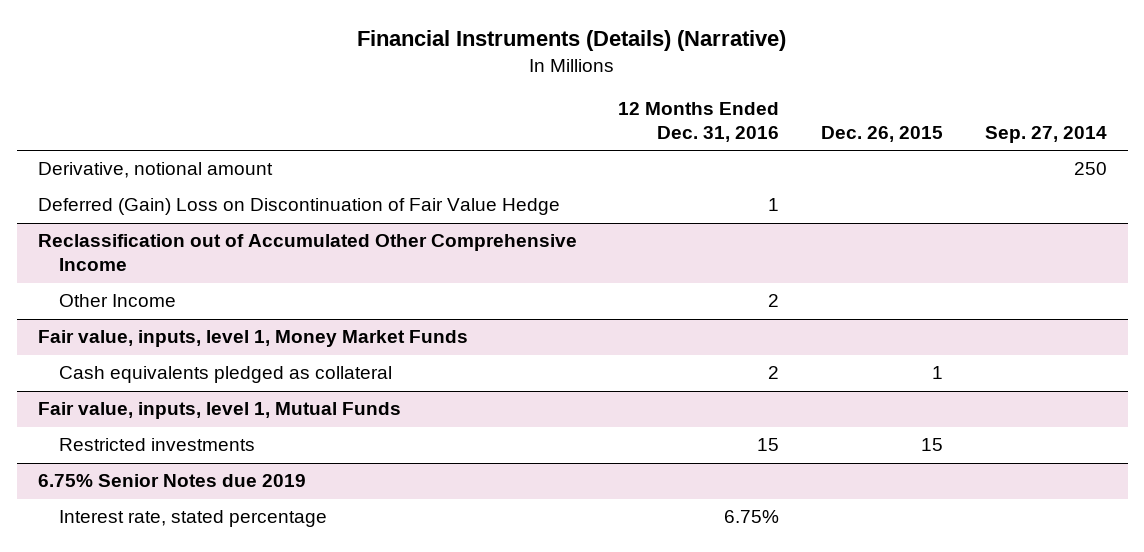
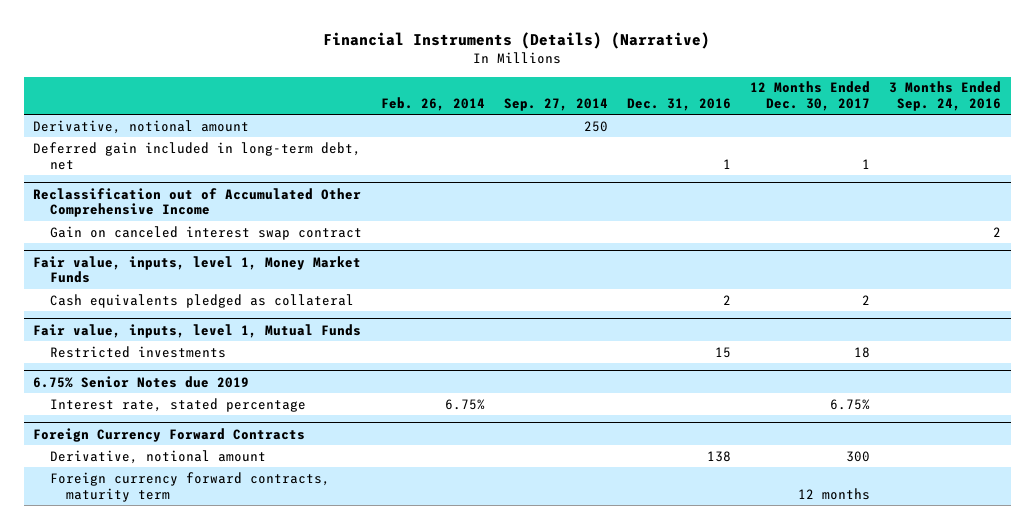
[618,102,780,143] 12 Months Ended Dec. 31, 2016 -> none
[821,126,944,143] Dec. 26, 2015 -> none
none -> [380,97,485,112] Feb. 26, 2014
none -> [627,98,732,112] Dec. 31, 2016
none -> [750,81,871,112] 12 Months Ended Dec. 30, 2017
none -> [889,81,1002,112] 3 Months Ended Sep. 24, 2016
[37,198,560,216] Deferred (Gain) Loss on Discontinuation of Fair Value Hedge -> [33,141,362,170] Deferred gain included in long-term debt, net
[59,294,177,308] Other Income -> [49,225,362,240] Gain on canceled interest swap contract
none -> [33,427,306,442] Foreign Currency Forward Contracts
none -> [49,449,266,464] Derivative, notional amount
none -> [49,471,330,502] Foreign currency forward contracts, maturity term

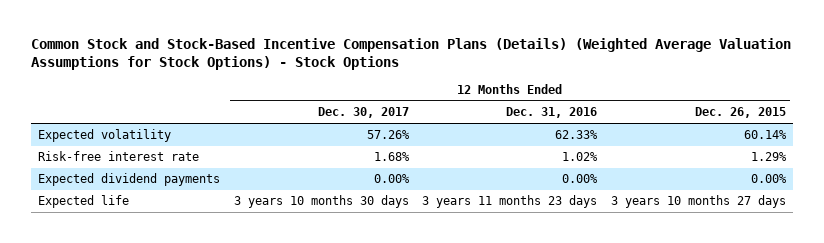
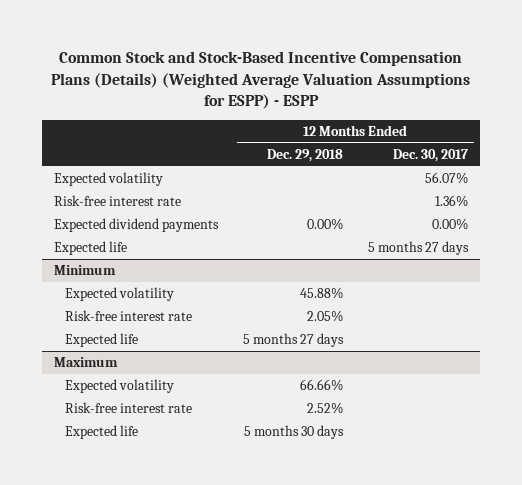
[31,38,792,70] Common Stock and Stock-Based Incentive Compensation Plans (Details) (Weighted Average Valuation Assumptions for Stock Options) - Stock Options -> [51,51,471,110] Common Stock and Stock-Based Incentive Compensation Plans (Details) (Weighted Average Valuation Assumptions for ESPP) - ESPP
[506,107,598,119] Dec. 31, 2016 -> none
[695,107,787,119] Dec. 26, 2015 -> none
none -> [267,148,344,162] Dec. 29, 2018
[366,130,410,140] 57.26% -> [424,172,468,185] 56.07%
[373,152,410,162] 1.68% -> [434,195,468,208] 1.36%
[233,195,409,209] 3 years 10 months 30 days -> [367,241,469,256] 5 months 27 days
none -> [54,265,117,276] Minimum
none -> [64,287,174,302] Expected volatility
none -> [64,310,192,322] Risk-free interest rate
none -> [64,333,138,348] Expected life
none -> [54,357,119,368] Maximum
none -> [64,379,174,394] Expected volatility
none -> [64,402,192,414] Risk-free interest rate
none -> [64,425,138,440] Expected life

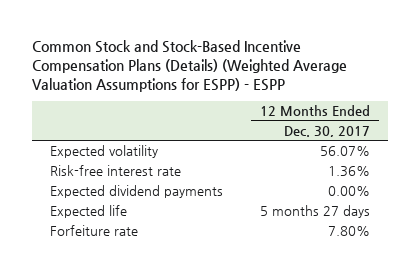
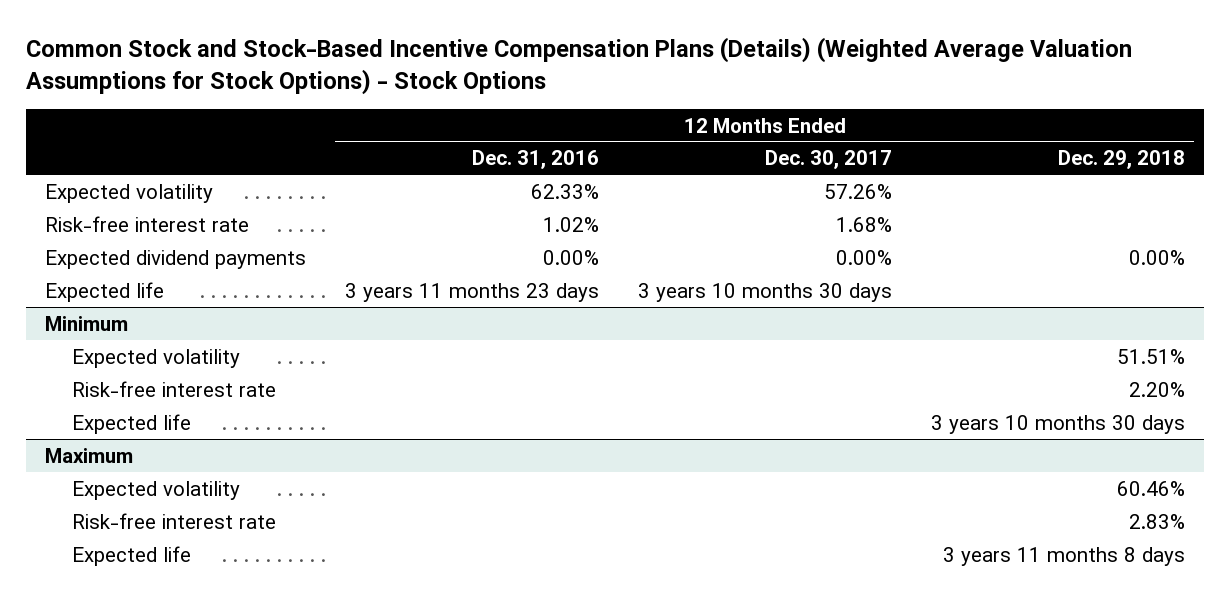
[31,39,347,93] Common Stock and Stock-Based Incentive Compensation Plans (Details) (Weighted Average Valuation Assumptions for ESPP) - ESPP -> [25,37,1132,95] Common Stock and Stock-Based Incentive Compensation Plans (Details) (Weighted Average Valuation Assumptions for Stock Options) - Stock Options
none -> [471,150,599,170] Dec. 31, 2016
none -> [1057,150,1185,170] Dec. 29, 2018
[319,146,370,157] 56.07% -> [823,183,892,199] 57.26%
[327,166,370,178] 1.36% -> [835,216,892,232] 1.68%
[50,225,139,237] Forfeiture rate -> none
[259,205,370,219] 5 months 27 days -> [637,282,892,302] 3 years 10 months 30 days
none -> [45,315,129,331] Minimum
none -> [72,348,241,368] Expected volatility
none -> [72,380,277,397] Risk-free interest rate
none -> [72,413,192,434] Expected life
none -> [45,447,134,463] Maximum
none -> [72,480,241,500] Expected volatility
none -> [72,512,277,529] Risk-free interest rate
none -> [72,545,192,566] Expected life

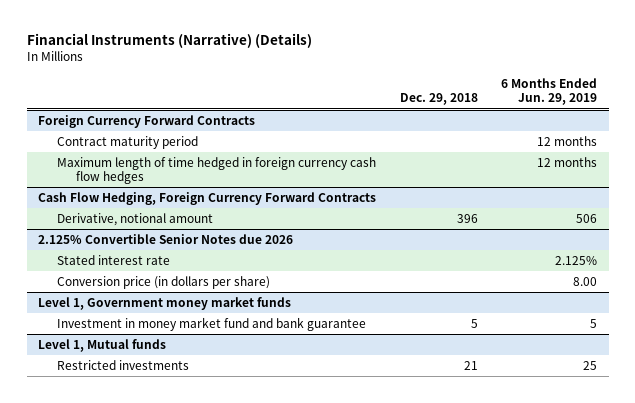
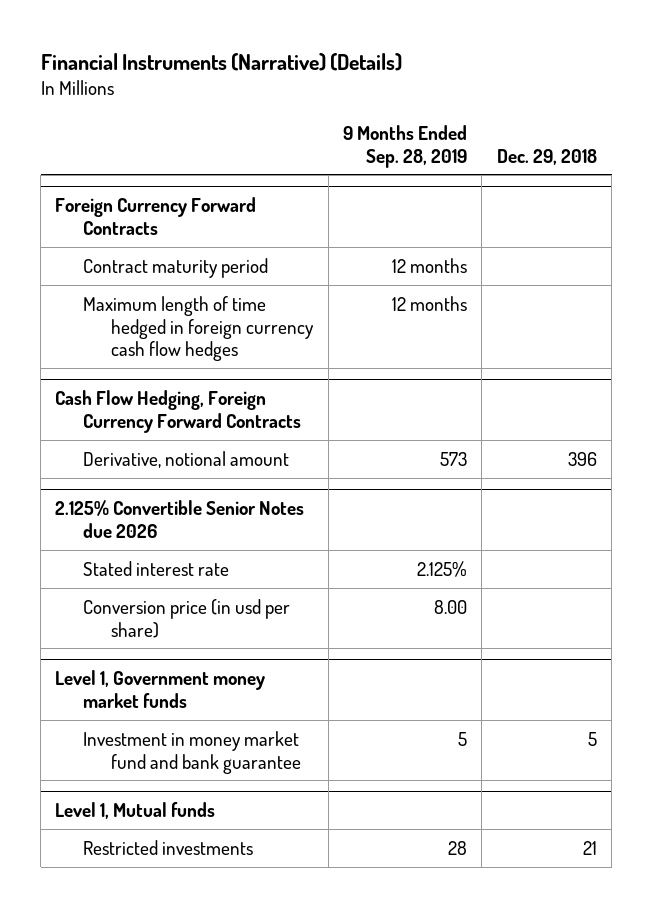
[500,78,597,106] 6 Months Ended Jun. 29, 2019 -> none
none -> [343,124,468,168] 9 Months Ended Sep. 28, 2019
[57,276,271,290] Conversion price (in dollars per share) -> [83,598,291,638] Conversion price (in usd per share)

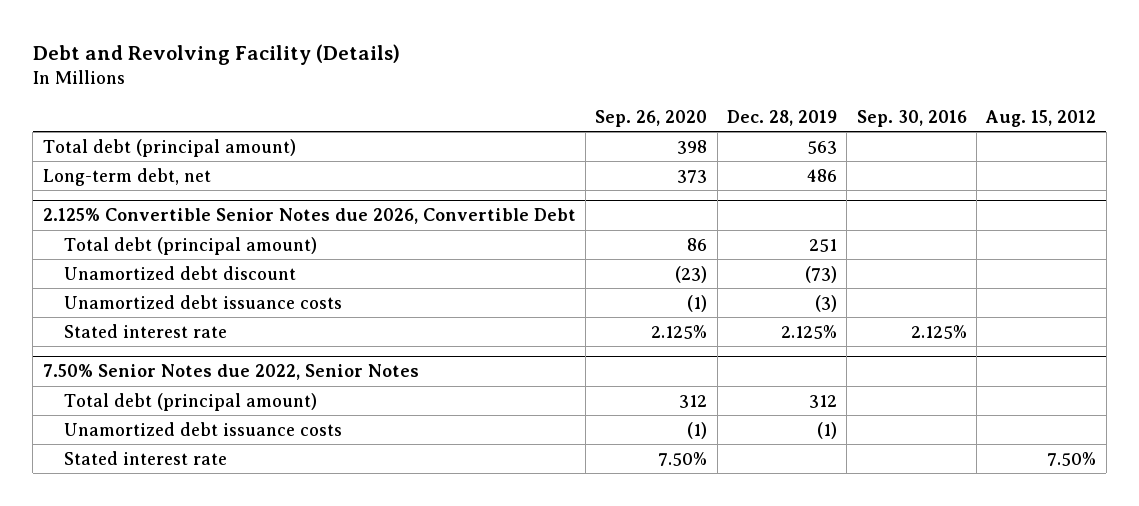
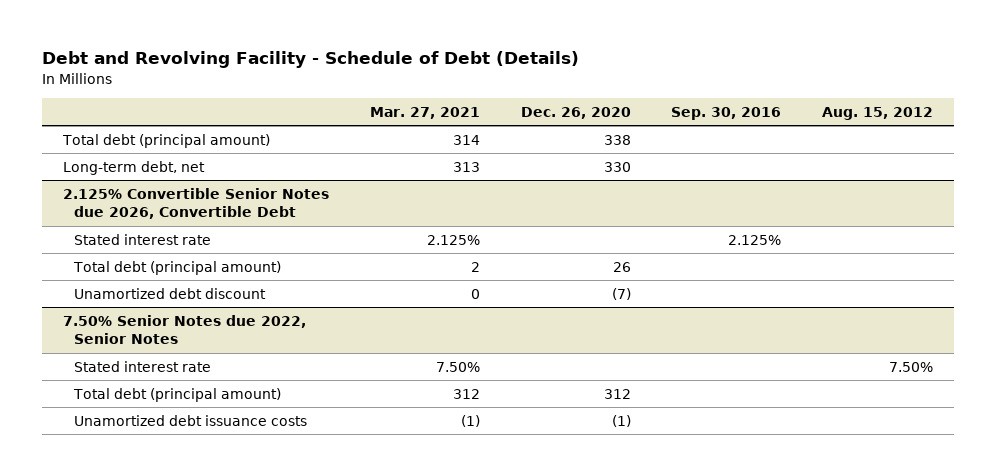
[32,44,400,66] Debt and Revolving Facility (Details) -> [42,51,580,69] Debt and Revolving Facility - Schedule of Debt (Details)
[595,109,708,127] Sep. 26, 2020 -> none
[726,109,837,126] Dec. 28, 2019 -> none
none -> [369,106,480,119] Mar. 27, 2021
none -> [520,106,631,119] Dec. 26, 2020
[64,323,228,338] Stated interest rate -> [74,233,212,245] Stated interest rate
[64,294,343,309] Unamortized debt issuance costs -> none
[64,450,228,465] Stated interest rate -> [74,360,212,372] Stated interest rate

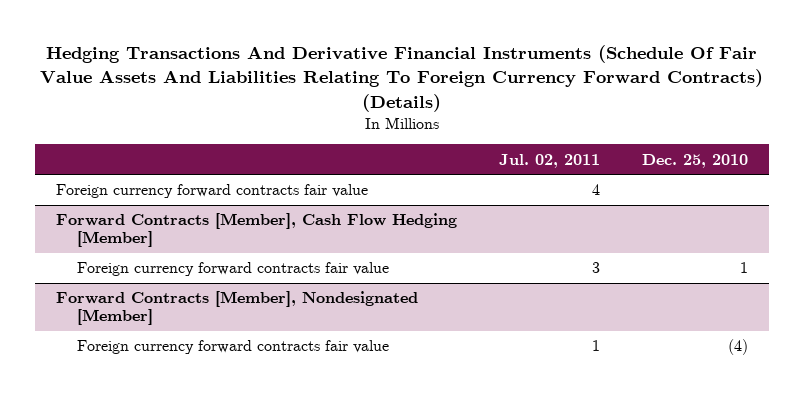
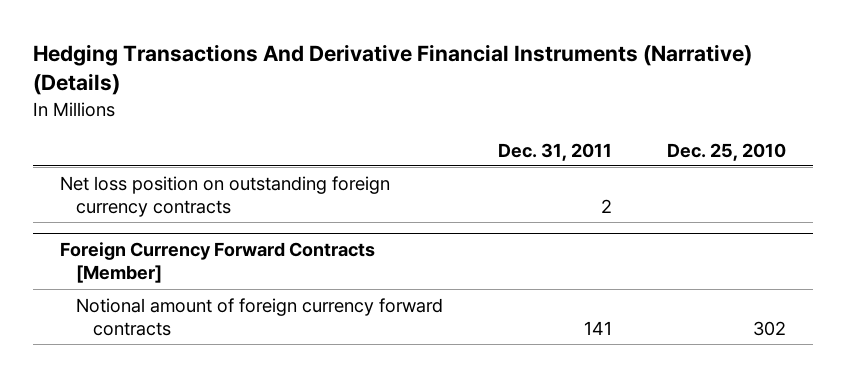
[40,45,764,112] Hedging Transactions And Derivative Financial Instruments (Schedule Of Fair Value Assets And Liabilities Relating To Foreign Currency Forward Contracts) (Details) -> [32,44,752,96] Hedging Transactions And Derivative Financial Instruments (Narrative) (Details)
[499,153,601,168] Jul. 02, 2011 -> none
none -> [498,142,613,161] Dec. 31, 2011
[55,213,457,248] Forward Contracts [Member], Cash Flow Hedging [Member] -> none
[76,262,389,277] Foreign currency forward contracts fair value -> none
[55,291,418,326] Forward Contracts [Member], Nondesignated [Member] -> none
[76,340,389,355] Foreign currency forward contracts fair value -> none
[55,184,368,199] Foreign currency forward contracts fair value -> [59,175,390,217] Net loss position on outstanding foreign currency contracts
none -> [59,242,375,284] Foreign Currency Forward Contracts [Member]
none -> [76,297,444,336] Notional amount of foreign currency forward contracts

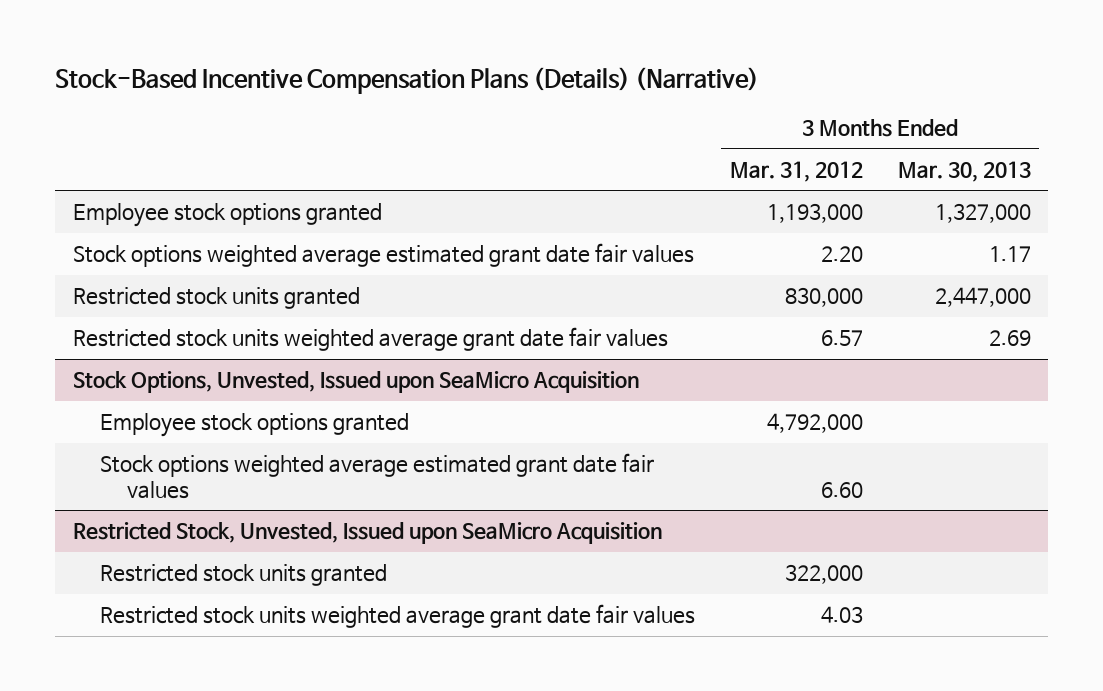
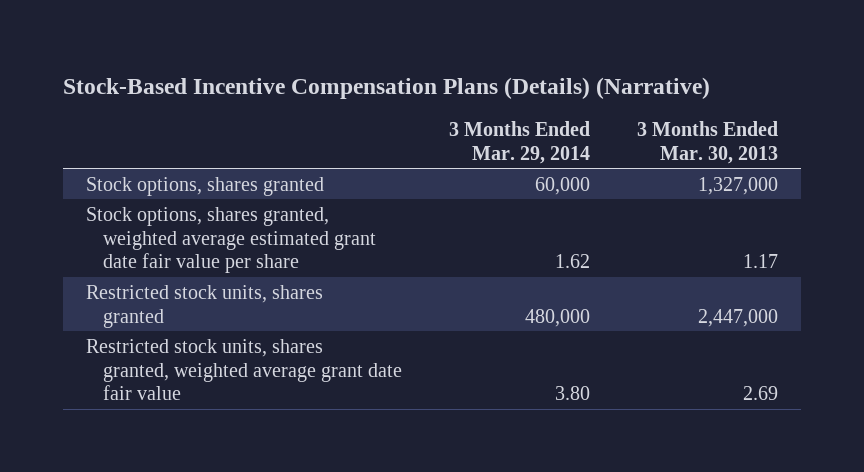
[729,160,863,182] Mar. 31, 2012 -> none
none -> [448,121,590,164] 3 Months Ended Mar. 29, 2014
[72,371,639,394] Stock Options, Unvested, Issued upon SeaMicro Acquisition -> none
[99,413,409,438] Employee stock options granted -> none
[99,453,654,499] Stock options weighted average estimated grant date fair values -> none
[72,522,662,545] Restricted Stock, Unvested, Issued upon SeaMicro Acquisition -> none
[99,564,387,587] Restricted stock units granted -> none
[99,604,695,629] Restricted stock units weighted average grant date fair values -> none
[72,203,382,228] Employee stock options granted -> [85,176,324,196] Stock options, shares granted
[72,243,694,268] Stock options weighted average estimated grant date fair values -> [85,206,377,274] Stock options, shares granted, weighted average estimated grant date fair value per share
[72,287,360,310] Restricted stock units granted -> [85,284,323,328] Restricted stock units, shares granted
[72,327,668,352] Restricted stock units weighted average grant date fair values -> [85,338,403,401] Restricted stock units, shares granted, weighted average grant date fair value

